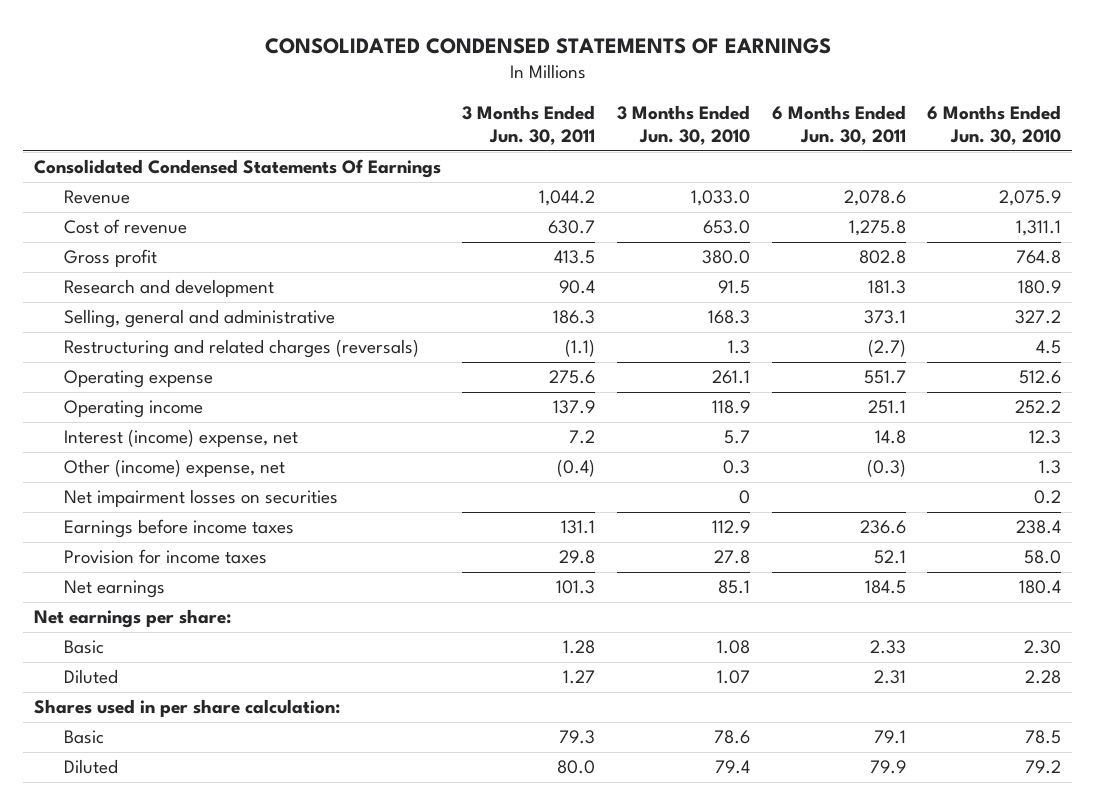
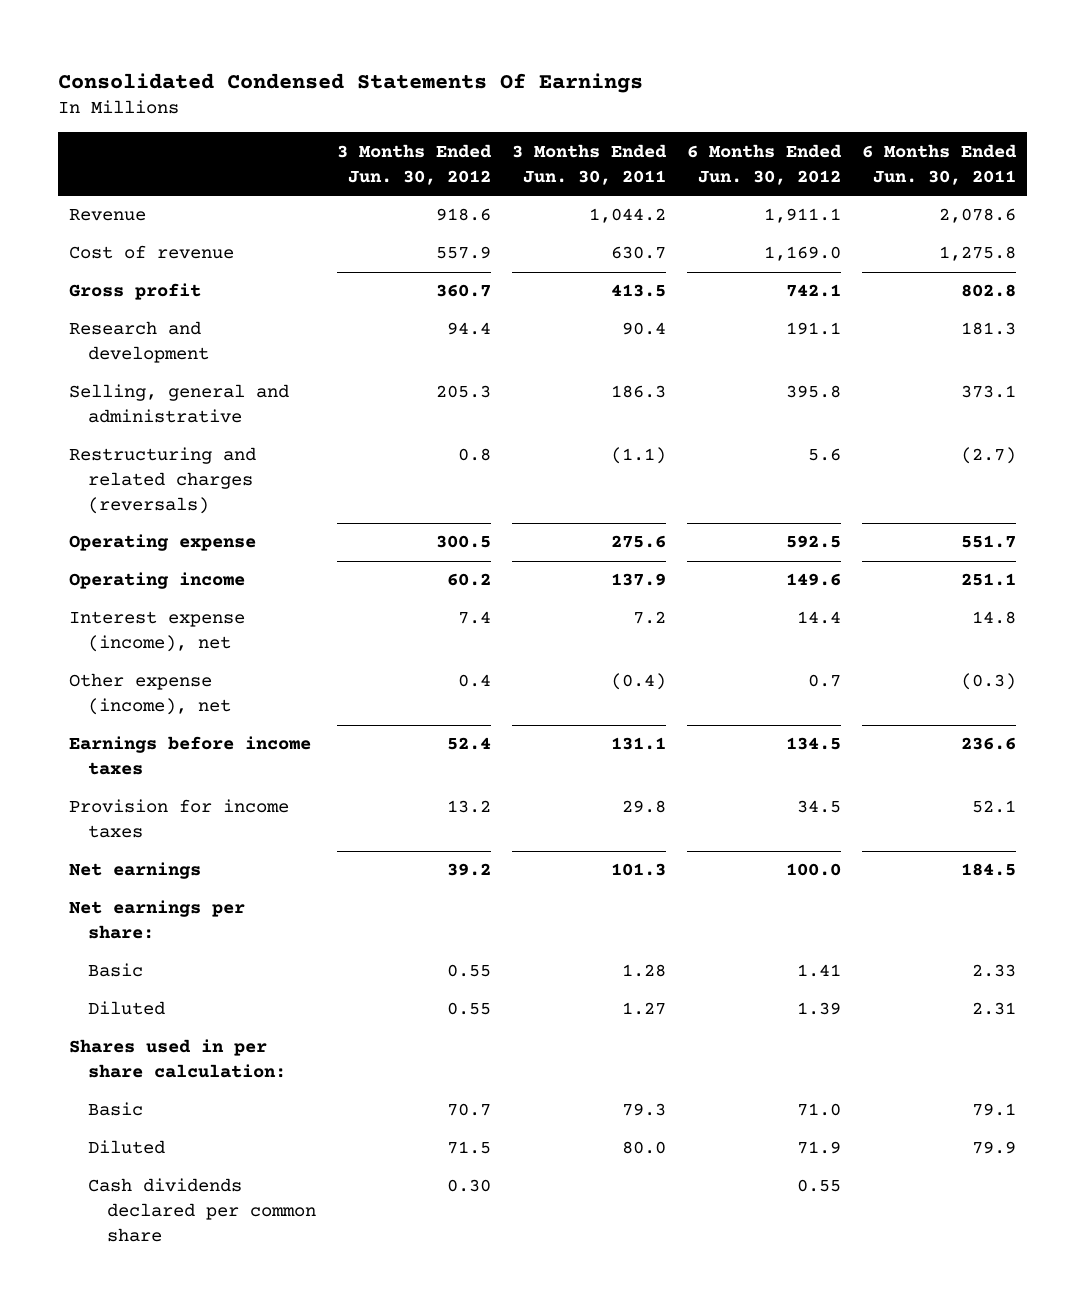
[264,37,831,54] CONSOLIDATED CONDENSED STATEMENTS OF EARNINGS -> [58,72,644,93] Consolidated Condensed Statements Of Earnings
[617,104,751,146] 3 Months Ended Jun. 30, 2010 -> none
[927,104,1062,146] 6 Months Ended Jun. 30, 2010 -> none
none -> [337,143,493,185] 3 Months Ended Jun. 30, 2012
none -> [687,143,843,185] 6 Months Ended Jun. 30, 2012
[33,159,441,179] Consolidated Condensed Statements Of Earnings -> none
[64,489,339,508] Net impairment losses on securities -> none
[64,429,299,448] Interest (income) expense, net -> [68,611,245,653] Interest expense (income), net
[64,459,286,478] Other (income) expense, net -> [68,673,232,716] Other expense (income), net
none -> [88,1178,317,1242] Cash dividends declared per common share

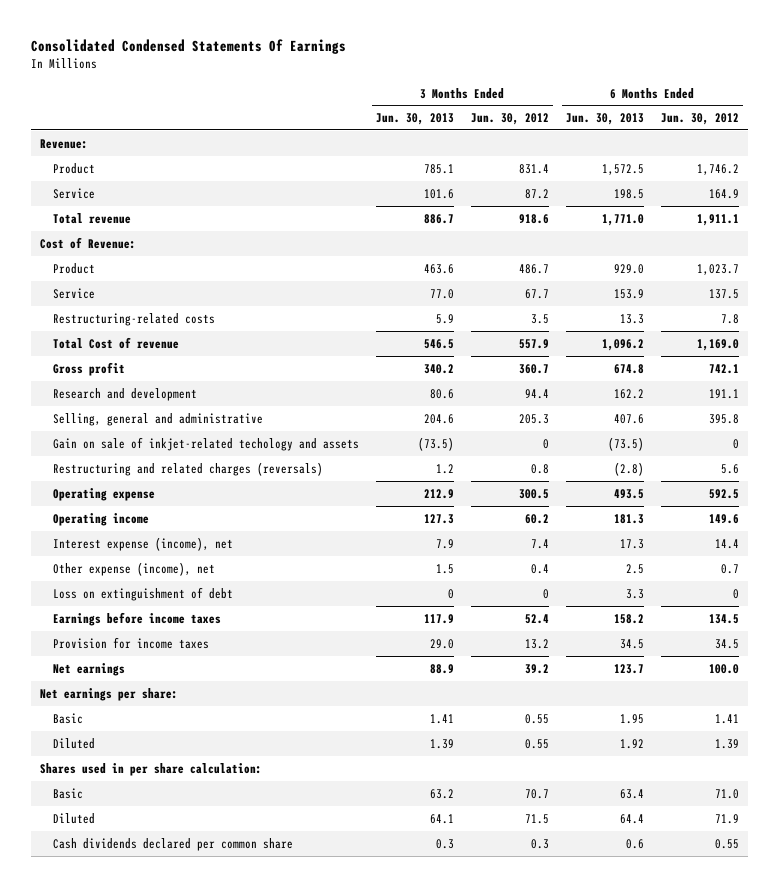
[512,143,668,185] 3 Months Ended Jun. 30, 2011 -> none
[862,143,1018,185] 6 Months Ended Jun. 30, 2011 -> none
none -> [375,113,454,126] Jun. 30, 2013
none -> [565,113,644,126] Jun. 30, 2013
none -> [39,138,88,149] Revenue:
none -> [52,162,95,174] Product
none -> [52,187,95,199] Service
[68,209,146,222] Revenue -> [52,212,131,224] Total revenue
none -> [39,236,136,249] Cost of Revenue:
none -> [52,262,95,274] Product
none -> [52,287,95,299] Service
none -> [52,312,215,326] Restructuring-related costs
[68,245,234,260] Cost of revenue -> [52,336,179,349] Total Cost of revenue
none -> [52,436,359,451] Gain on sale of inkjet-related techology and assets
none -> [52,586,233,601] Loss on extinguishment of debt
[447,1179,492,1193] 0.30 -> [530,838,549,849] 0.3

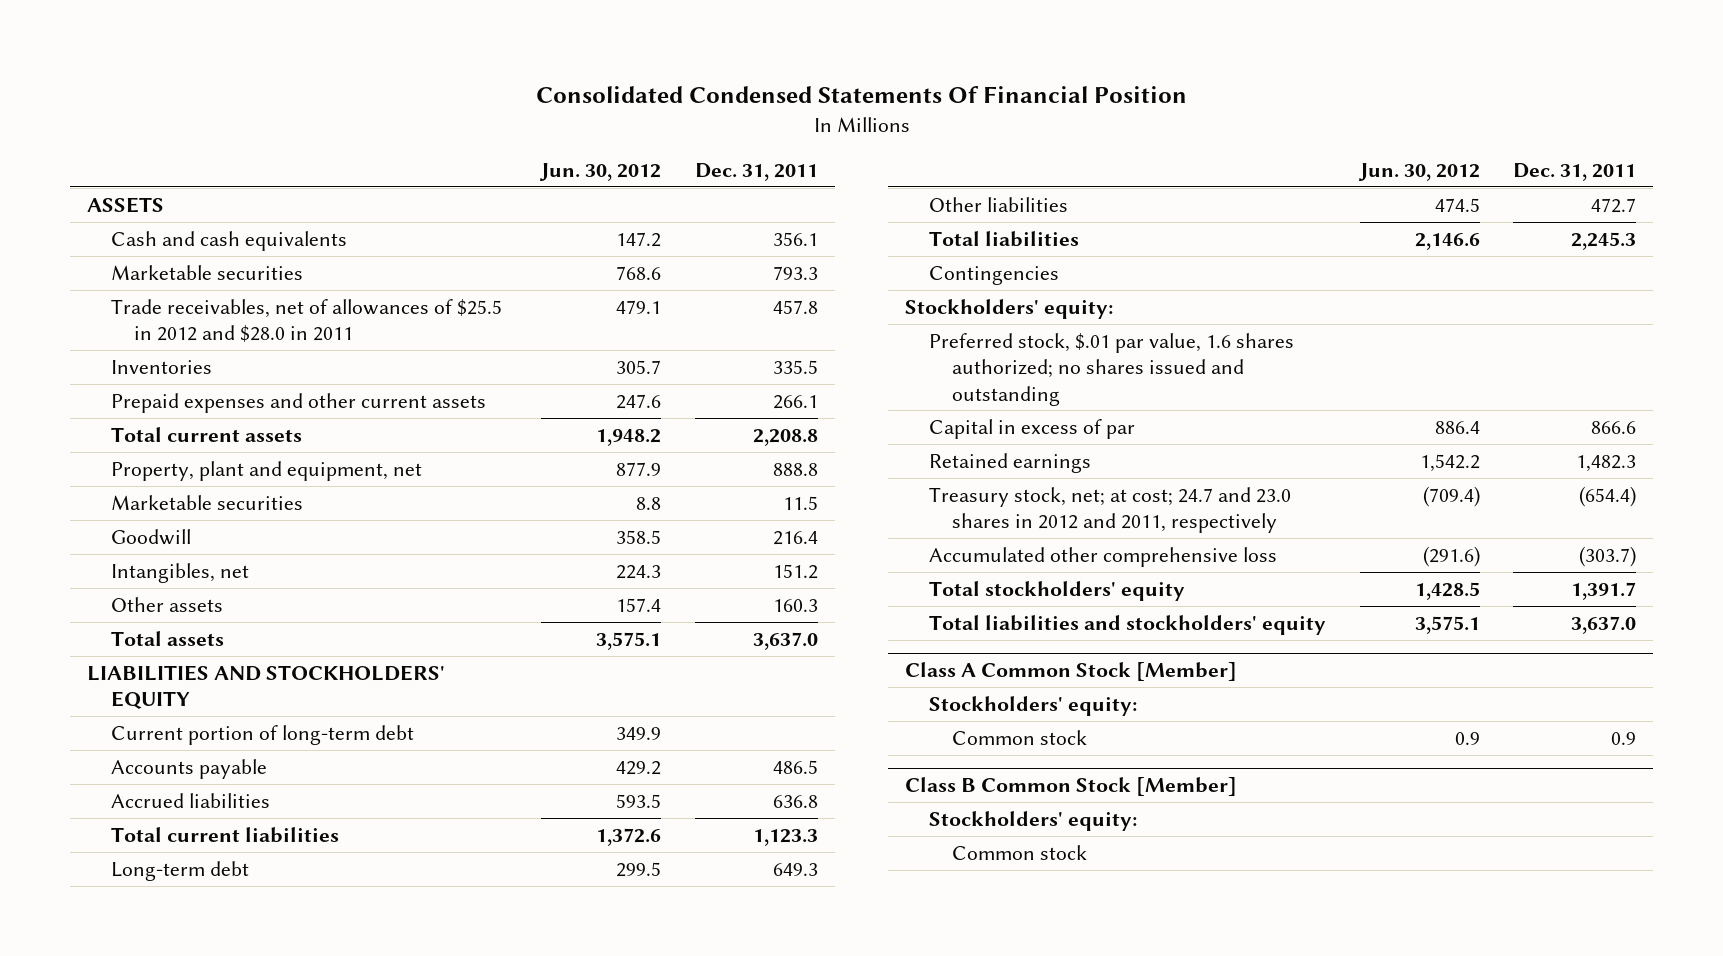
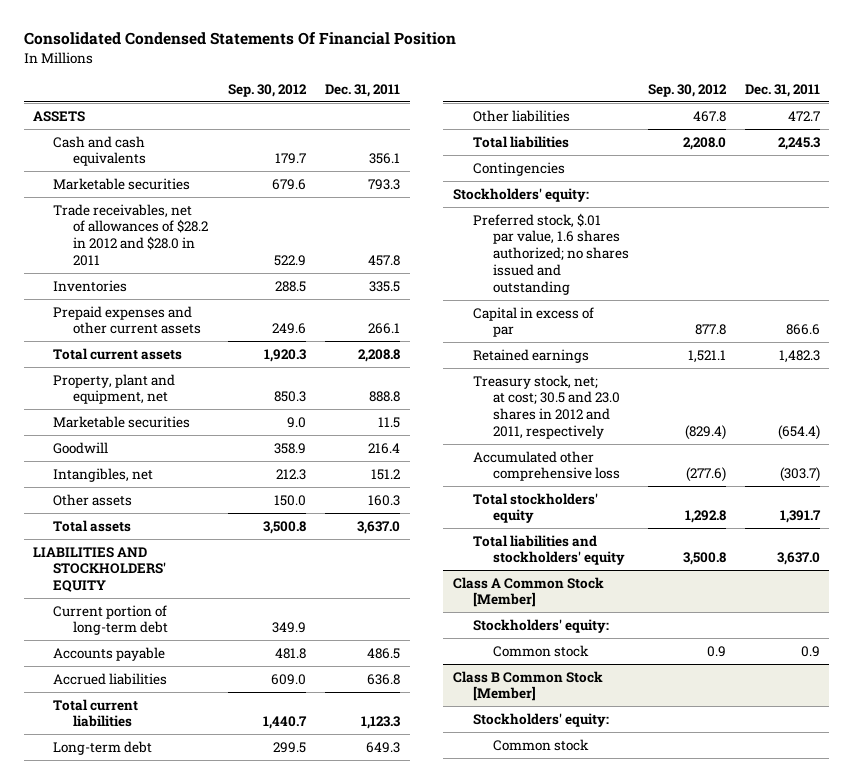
[539,162,662,181] Jun. 30, 2012 -> none
none -> [228,83,308,97] Sep. 30, 2012
[110,298,502,343] Trade receivables, net of allowances of $25.5 in 2012 and $28.0 in 2011 -> [53,203,209,267] Trade receivables, net of allowances of $28.2 in 2012 and $28.0 in 2011
[928,486,1291,534] Treasury stock, net; at cost; 24.7 and 23.0 shares in 2012 and 2011, respectively -> [472,374,621,440] Treasury stock, net; at cost; 30.5 and 23.0 shares in 2012 and 2011, respectively

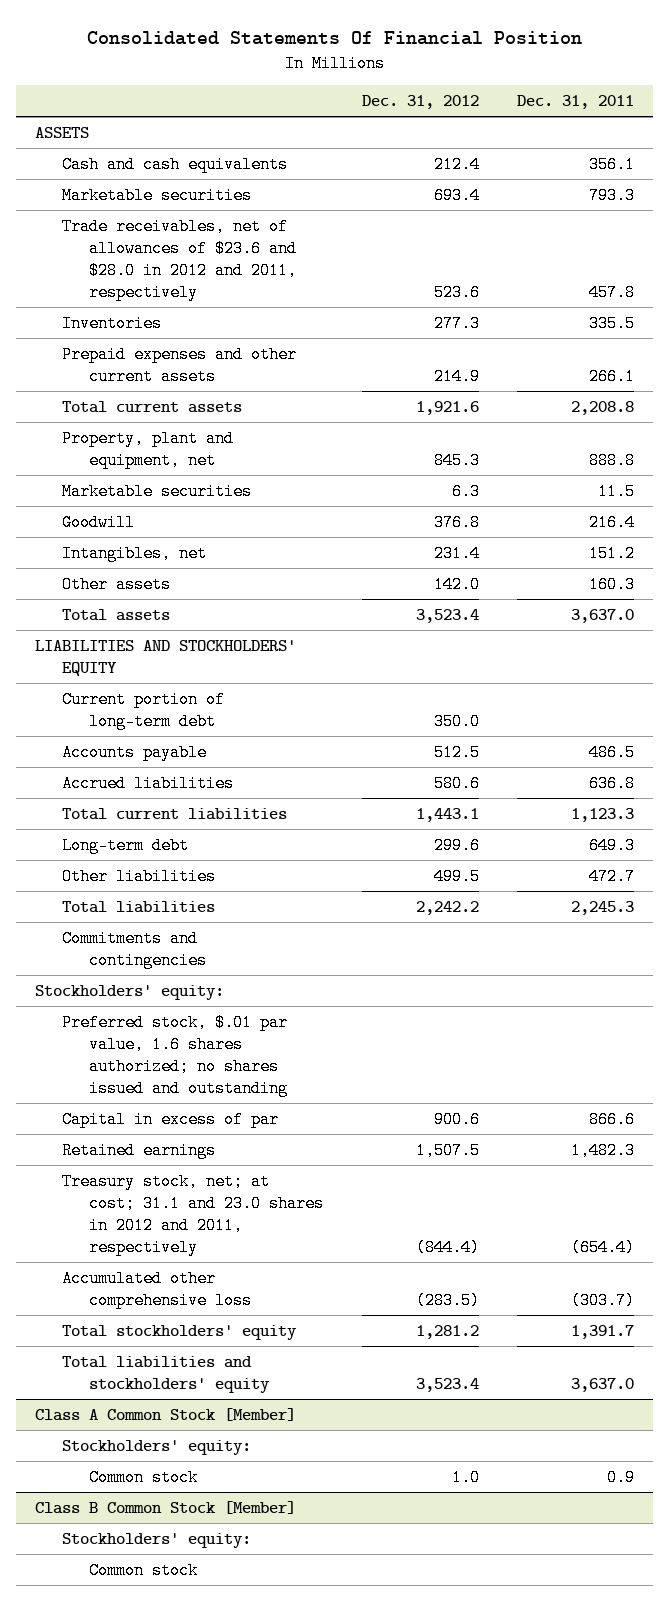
[23,32,456,46] Consolidated Condensed Statements Of Financial Position -> [86,30,582,45] Consolidated Statements Of Financial Position
[228,83,308,97] Sep. 30, 2012 -> none
none -> [361,95,479,110] Dec. 31, 2012
[53,203,209,267] Trade receivables, net of allowances of $28.2 in 2012 and $28.0 in 2011 -> [62,217,298,301] Trade receivables, net of allowances of $23.6 and $28.0 in 2012 and 2011, respectively
[472,161,565,176] Contingencies -> [62,929,208,969] Commitments and contingencies
[472,374,621,440] Treasury stock, net; at cost; 30.5 and 23.0 shares in 2012 and 2011, respectively -> [62,1172,325,1256] Treasury stock, net; at cost; 31.1 and 23.0 shares in 2012 and 2011, respectively

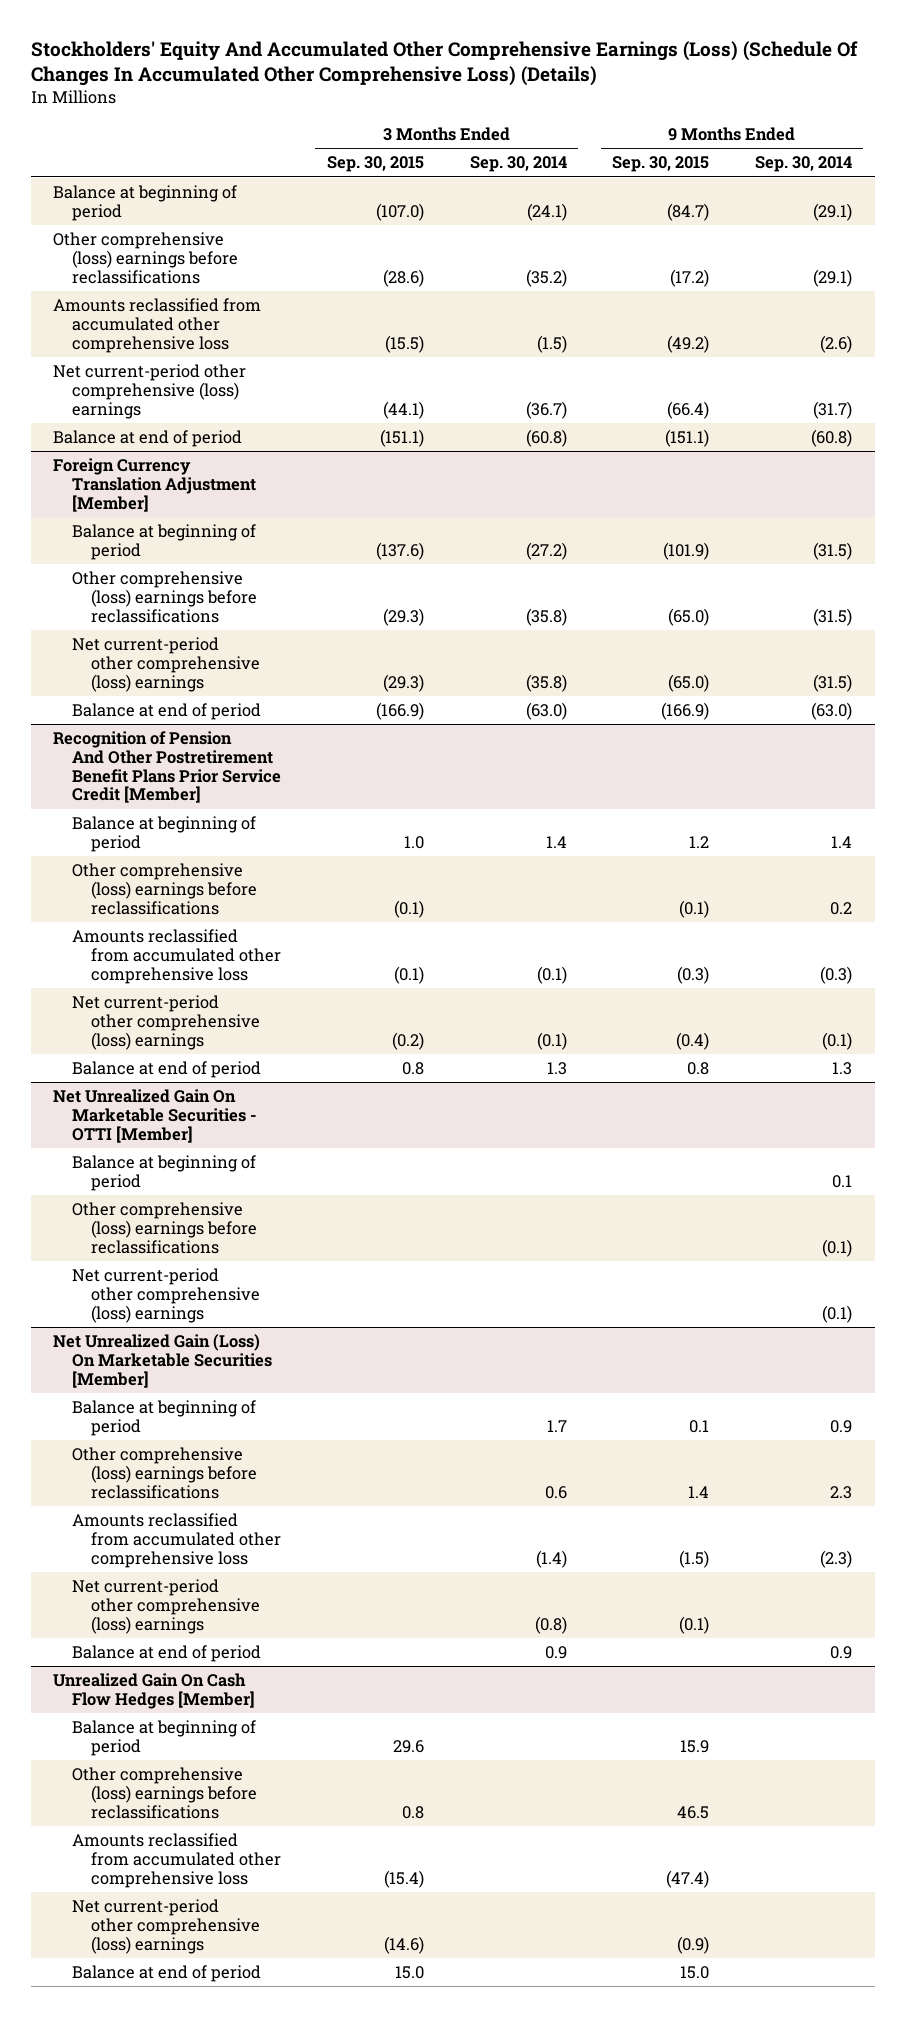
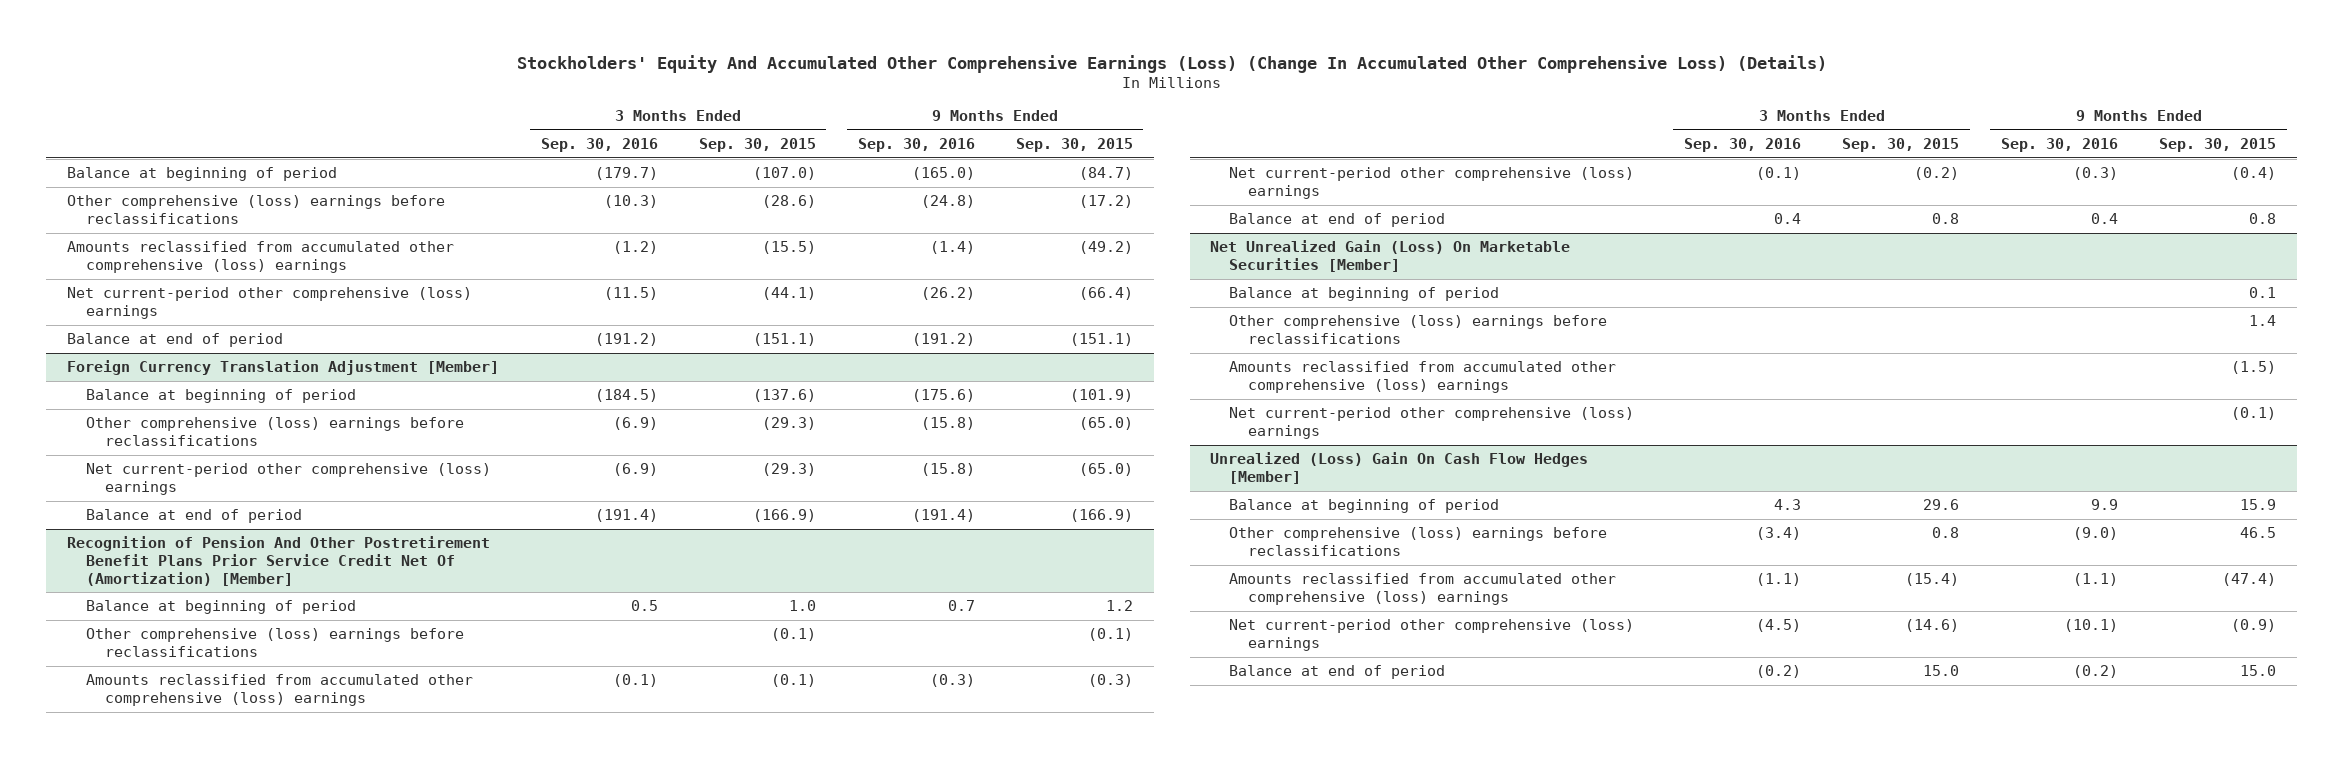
[30,40,858,87] Stockholders' Equity And Accumulated Other Comprehensive Earnings (Loss) (Schedule Of Changes In Accumulated Other Comprehensive Loss) (Details) -> [516,54,1827,73] Stockholders' Equity And Accumulated Other Comprehensive Earnings (Loss) (Change In Accumulated Other Comprehensive Loss) (Details)
[469,156,567,173] Sep. 30, 2014 -> none
[754,156,852,173] Sep. 30, 2014 -> none
none -> [540,138,658,153] Sep. 30, 2016
none -> [857,138,975,153] Sep. 30, 2016
[53,298,262,353] Amounts reclassified from accumulated other comprehensive loss -> [67,241,455,273] Amounts reclassified from accumulated other comprehensive (loss) earnings
[53,731,282,804] Recognition of Pension And Other Postretirement Benefit Plans Prior Service Credit [Member] -> [67,536,491,586] Recognition of Pension And Other Postretirement Benefit Plans Prior Service Credit Net Of (Amortization) [Member]
[72,929,281,984] Amounts reclassified from accumulated other comprehensive loss -> [86,674,474,706] Amounts reclassified from accumulated other comprehensive (loss) earnings
[53,1089,258,1143] Net Unrealized Gain On Marketable Securities - OTTI [Member] -> none
[72,1155,257,1191] Balance at beginning of period -> none
[72,1202,257,1254] Other comprehensive (loss) earnings before reclassifications -> none
[72,1268,260,1323] Net current-period other comprehensive (loss) earnings -> none
[72,1513,281,1568] Amounts reclassified from accumulated other comprehensive loss -> [1229,361,1617,393] Amounts reclassified from accumulated other comprehensive (loss) earnings
[72,1645,262,1663] Balance at end of period -> none
[53,1673,256,1709] Unrealized Gain On Cash Flow Hedges [Member] -> [1210,452,1589,484] Unrealized (Loss) Gain On Cash Flow Hedges [Member]
[72,1833,281,1888] Amounts reclassified from accumulated other comprehensive loss -> [1229,573,1617,605] Amounts reclassified from accumulated other comprehensive (loss) earnings

